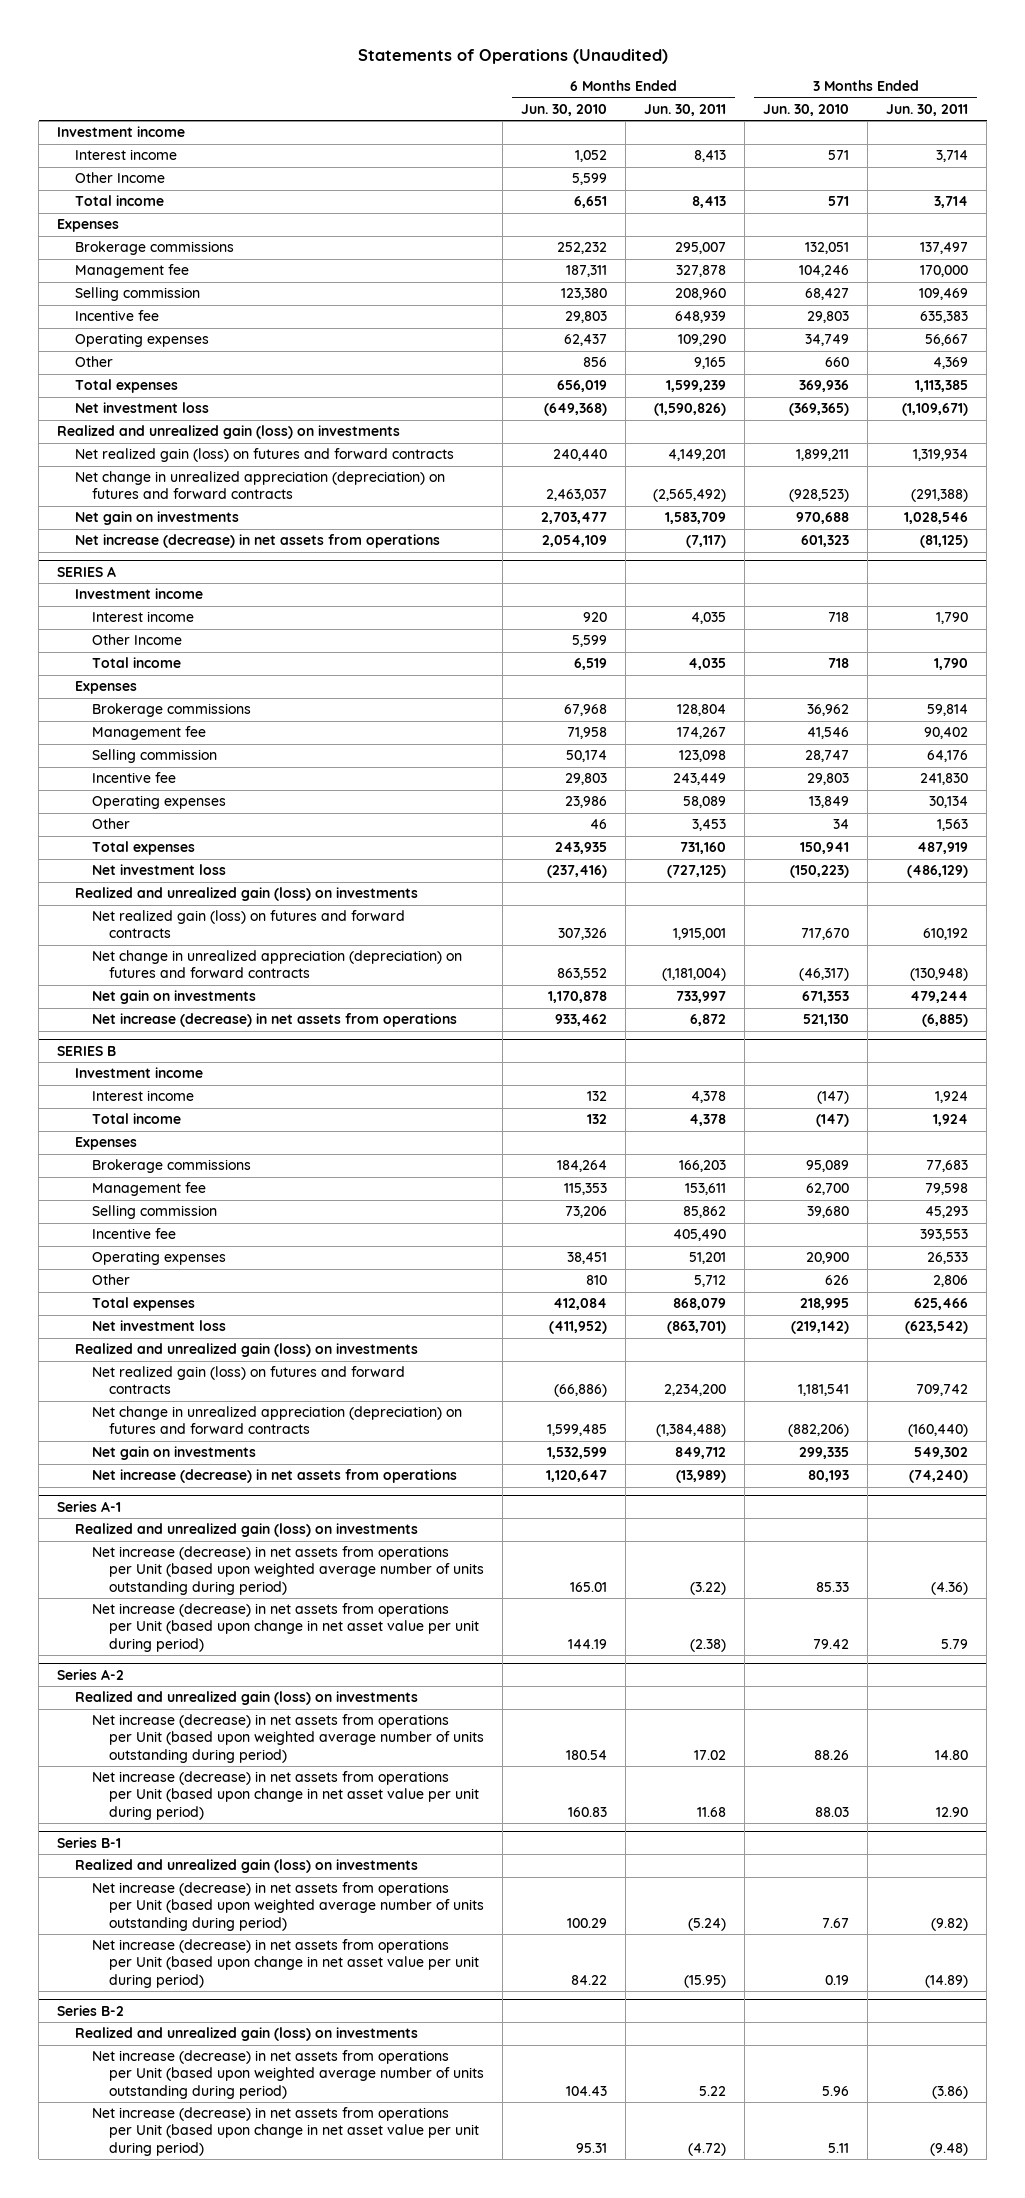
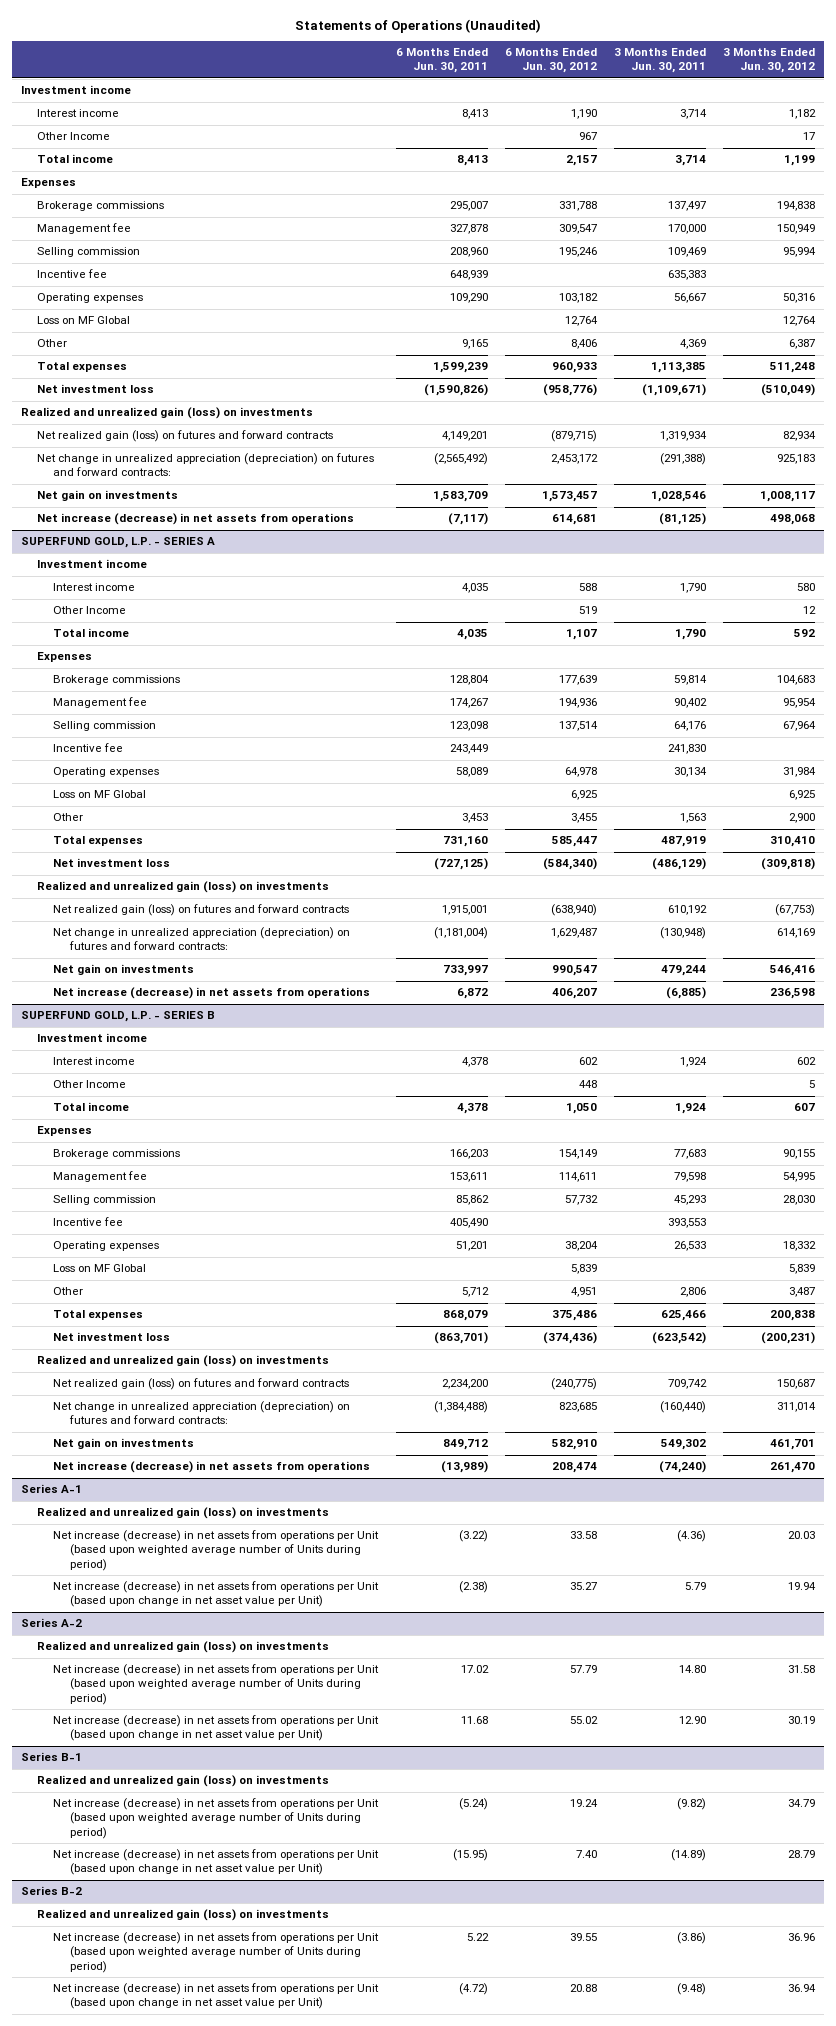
[521,103,608,116] Jun. 30, 2010 -> none
[763,103,850,116] Jun. 30, 2010 -> none
none -> [504,48,597,74] 6 Months Ended Jun. 30, 2012
none -> [723,48,816,74] 3 Months Ended Jun. 30, 2012
none -> [36,316,130,325] Loss on MF Global
[74,471,445,500] Net change in unrealized appreciation (depreciation) on futures and forward contracts -> [36,453,374,477] Net change in unrealized appreciation (depreciation) on futures and forward contracts:
[57,565,117,577] SERIES A -> none
none -> [20,537,215,549] SUPERFUND GOLD, L.P. - SERIES A
none -> [53,790,147,799] Loss on MF Global
[91,950,462,979] Net change in unrealized appreciation (depreciation) on futures and forward contracts -> [53,927,351,951] Net change in unrealized appreciation (depreciation) on futures and forward contracts:
[57,1045,117,1056] SERIES B -> none
none -> [20,1011,215,1023] SUPERFUND GOLD, L.P. - SERIES B
none -> [53,1080,127,1089] Other Income
none -> [53,1264,147,1273] Loss on MF Global
[91,1406,462,1435] Net change in unrealized appreciation (depreciation) on futures and forward contracts -> [53,1401,351,1425] Net change in unrealized appreciation (depreciation) on futures and forward contracts:
[91,1546,485,1595] Net increase (decrease) in net assets from operations per Unit (based upon weighted average number of units outstanding during period) -> [53,1530,380,1571] Net increase (decrease) in net assets from operations per Unit (based upon weighted average number of Units during period)
[91,1603,480,1652] Net increase (decrease) in net assets from operations per Unit (based upon change in net asset value per unit during period) -> [53,1581,380,1608] Net increase (decrease) in net assets from operations per Unit (based upon change in net asset value per Unit)
[91,1714,485,1763] Net increase (decrease) in net assets from operations per Unit (based upon weighted average number of units outstanding during period) -> [53,1664,380,1705] Net increase (decrease) in net assets from operations per Unit (based upon weighted average number of Units during period)
[91,1771,480,1820] Net increase (decrease) in net assets from operations per Unit (based upon change in net asset value per unit during period) -> [53,1715,380,1742] Net increase (decrease) in net assets from operations per Unit (based upon change in net asset value per Unit)
[91,1882,485,1931] Net increase (decrease) in net assets from operations per Unit (based upon weighted average number of units outstanding during period) -> [53,1798,380,1839] Net increase (decrease) in net assets from operations per Unit (based upon weighted average number of Units during period)
[91,1939,480,1988] Net increase (decrease) in net assets from operations per Unit (based upon change in net asset value per unit during period) -> [53,1849,380,1876] Net increase (decrease) in net assets from operations per Unit (based upon change in net asset value per Unit)
[91,2050,485,2099] Net increase (decrease) in net assets from operations per Unit (based upon weighted average number of units outstanding during period) -> [53,1932,380,1973] Net increase (decrease) in net assets from operations per Unit (based upon weighted average number of Units during period)
[91,2107,480,2156] Net increase (decrease) in net assets from operations per Unit (based upon change in net asset value per unit during period) -> [53,1983,380,2010] Net increase (decrease) in net assets from operations per Unit (based upon change in net asset value per Unit)

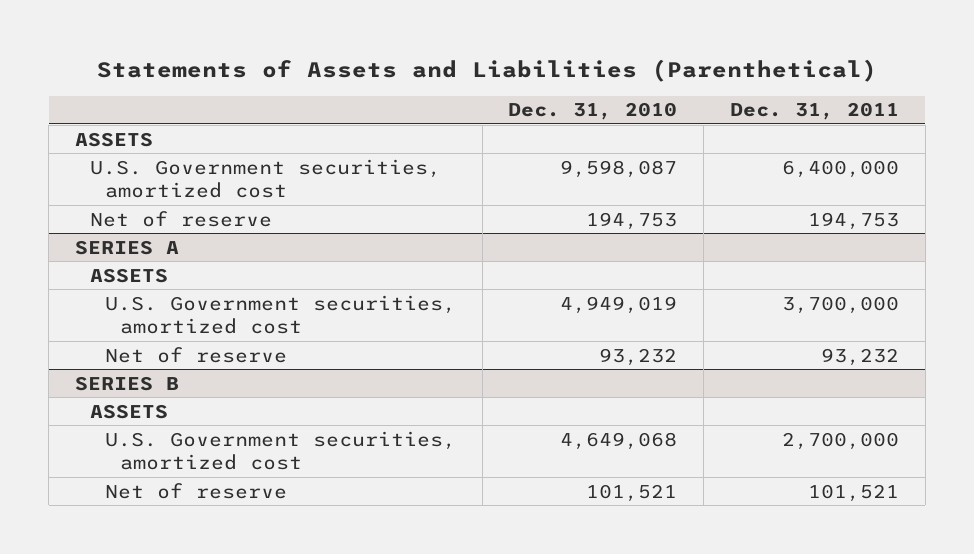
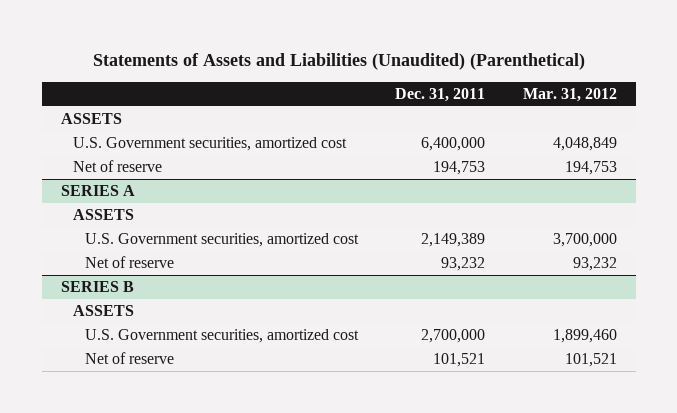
[97,59,878,83] Statements of Assets and Liabilities (Parenthetical) -> [92,53,585,71] Statements of Assets and Liabilities (Unaudited) (Parenthetical)
[508,102,678,121] Dec. 31, 2010 -> none
none -> [522,88,617,103] Mar. 31, 2012
[782,295,900,314] 3,700,000 -> [421,232,486,247] 2,149,389

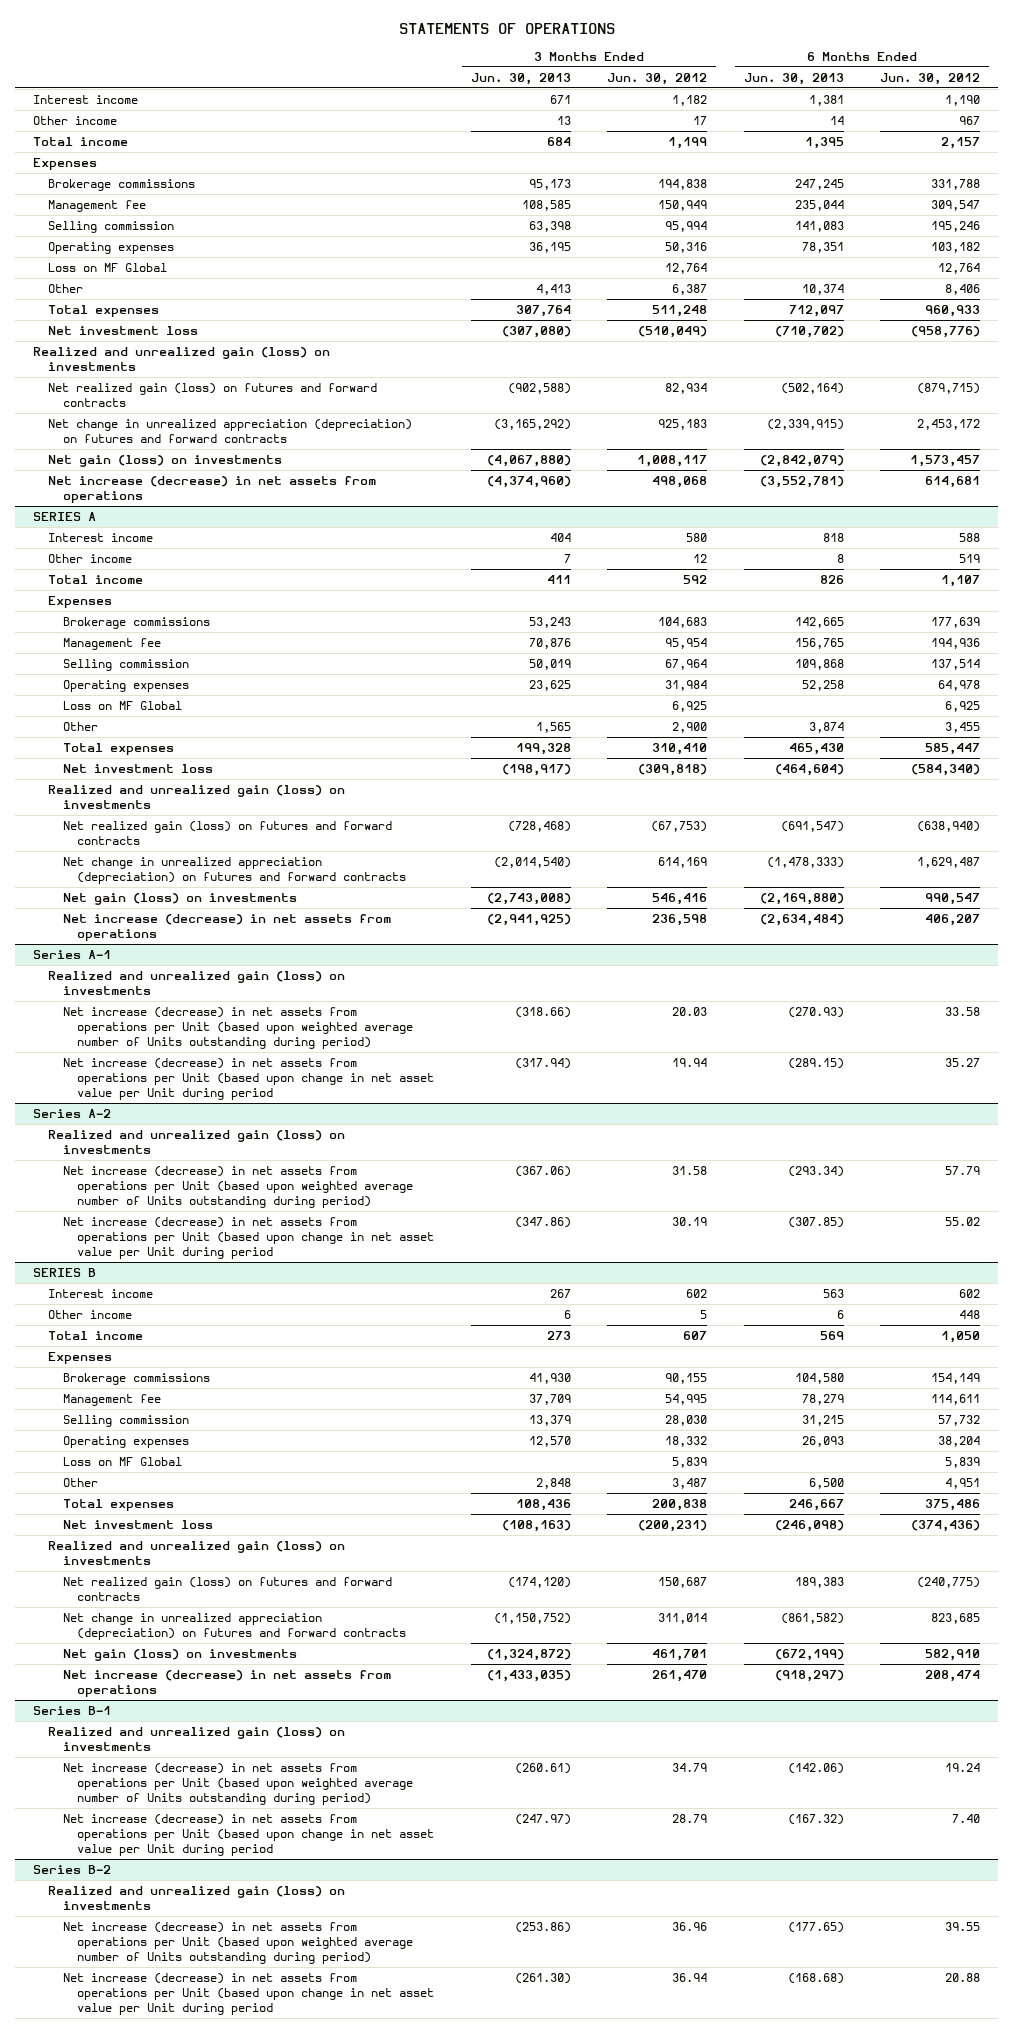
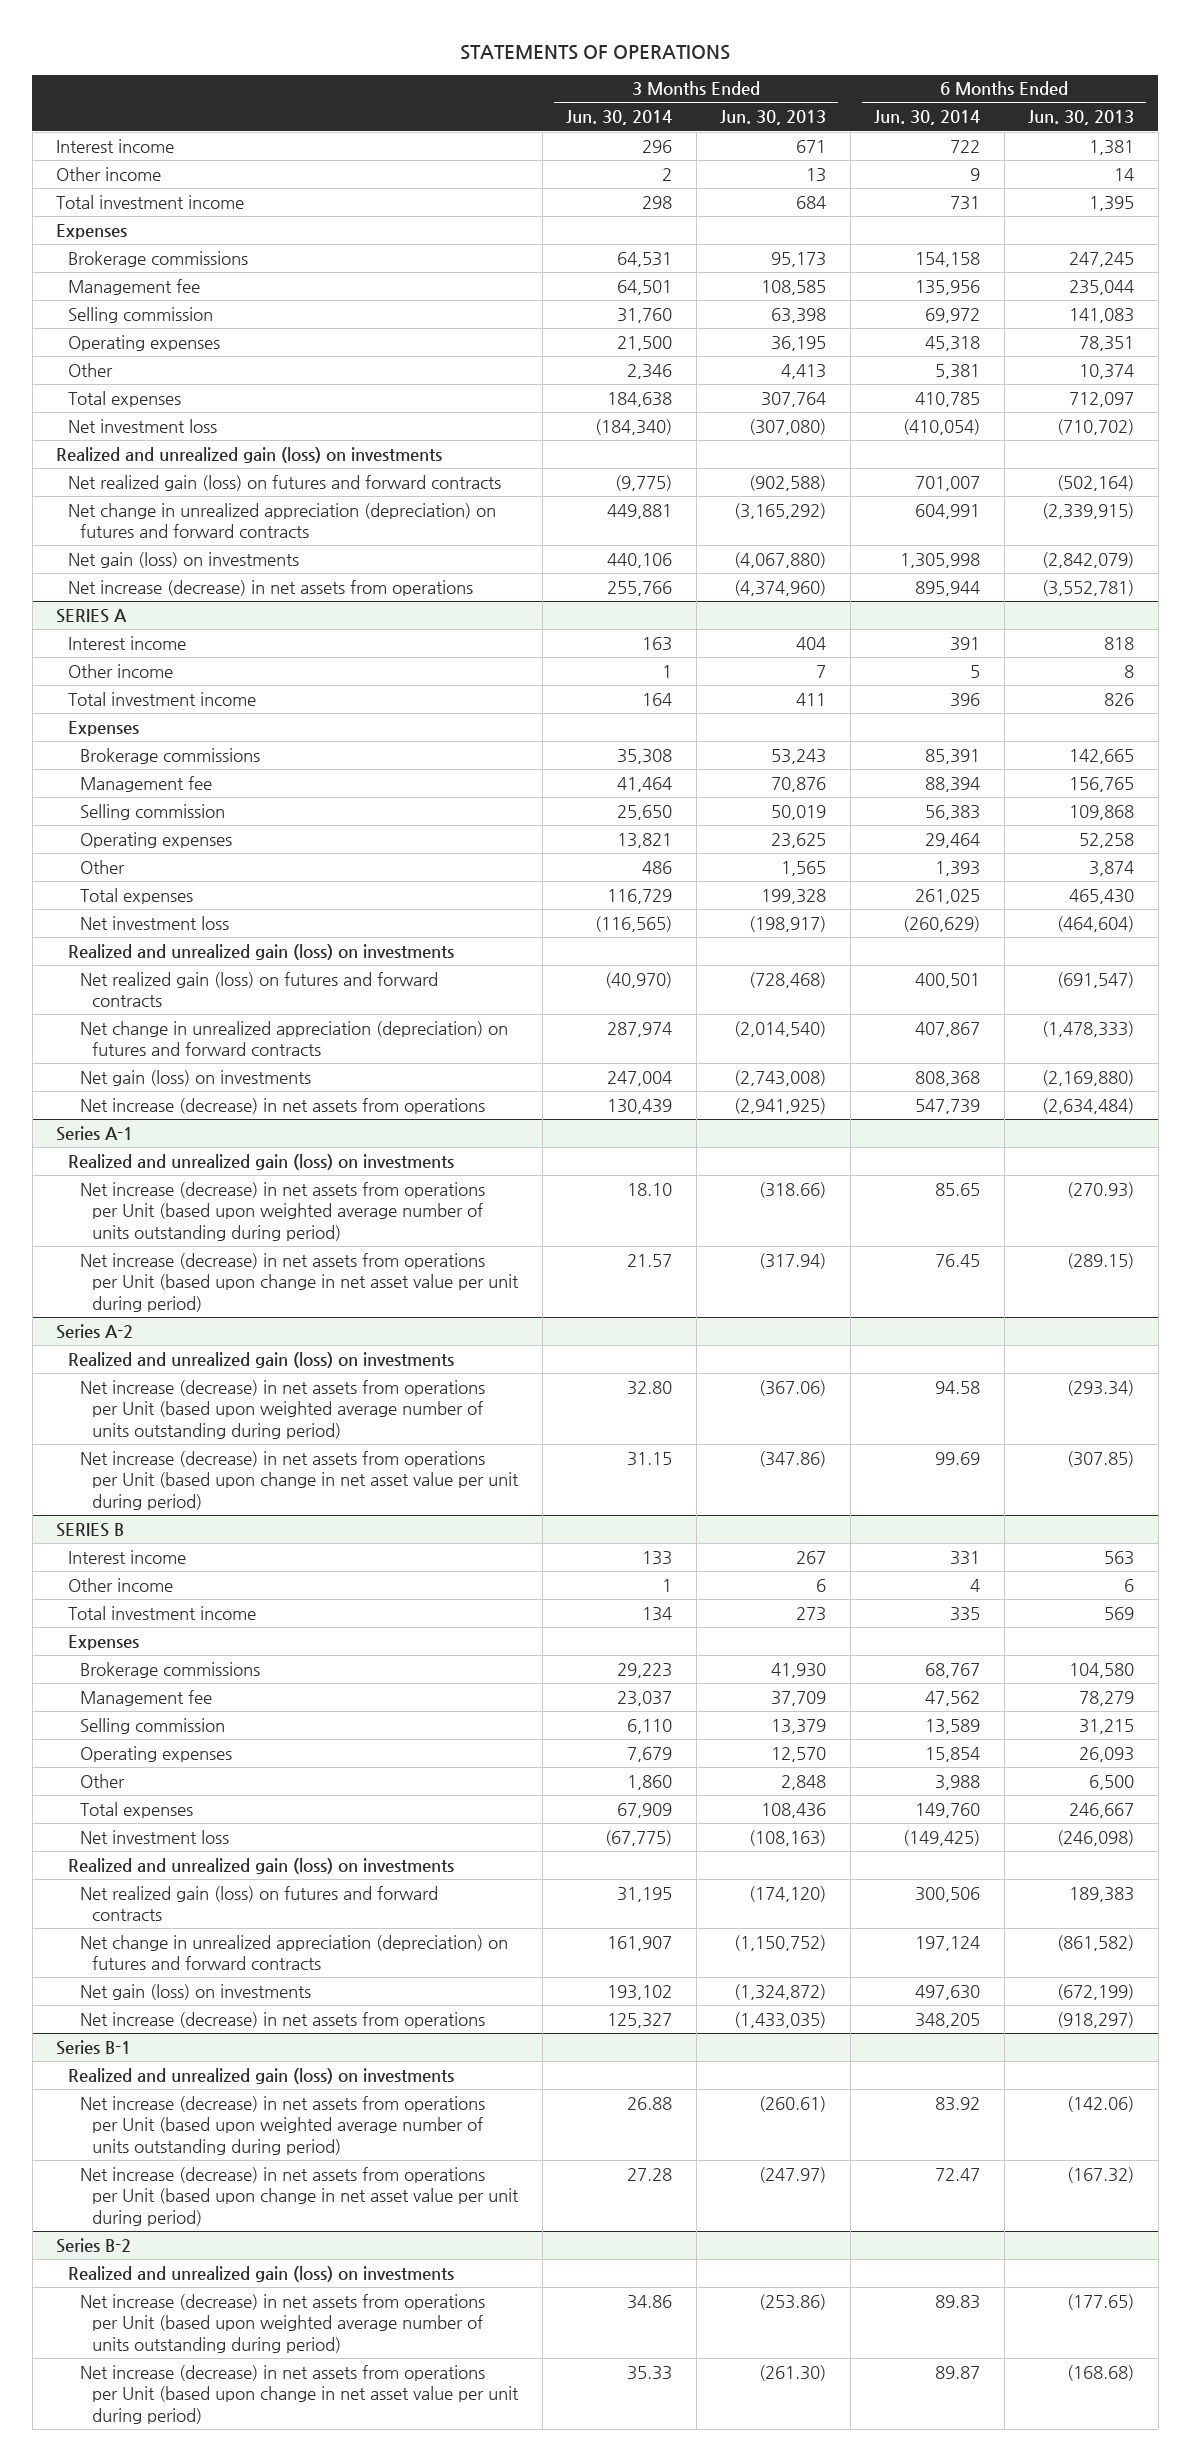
[607,72,708,85] Jun. 30, 2012 -> none
[879,72,980,85] Jun. 30, 2012 -> none
none -> [566,110,673,126] Jun. 30, 2014
none -> [874,110,981,126] Jun. 30, 2014
[33,136,129,146] Total income -> [56,194,245,209] Total investment income
[48,262,168,272] Loss on MF Global -> none
[48,574,144,584] Total income -> [68,691,257,706] Total investment income
[62,700,182,710] Loss on MF Global -> none
[62,1006,414,1050] Net increase (decrease) in net assets from operations per Unit (based upon weighted average number of Units outstanding during period) -> [80,1181,486,1241] Net increase (decrease) in net assets from operations per Unit (based upon weighted average number of units outstanding during period)
[62,1057,435,1101] Net increase (decrease) in net assets from operations per Unit (based upon change in net asset value per Unit during period -> [80,1252,520,1312] Net increase (decrease) in net assets from operations per Unit (based upon change in net asset value per unit during period)
[62,1165,414,1209] Net increase (decrease) in net assets from operations per Unit (based upon weighted average number of Units outstanding during period) -> [80,1379,486,1439] Net increase (decrease) in net assets from operations per Unit (based upon weighted average number of units outstanding during period)
[62,1216,435,1260] Net increase (decrease) in net assets from operations per Unit (based upon change in net asset value per Unit during period -> [80,1450,520,1510] Net increase (decrease) in net assets from operations per Unit (based upon change in net asset value per unit during period)
[48,1330,144,1340] Total income -> [68,1605,257,1620] Total investment income
[62,1456,182,1466] Loss on MF Global -> none
[62,1762,414,1806] Net increase (decrease) in net assets from operations per Unit (based upon weighted average number of Units outstanding during period) -> [80,2095,486,2155] Net increase (decrease) in net assets from operations per Unit (based upon weighted average number of units outstanding during period)
[62,1813,435,1857] Net increase (decrease) in net assets from operations per Unit (based upon change in net asset value per Unit during period -> [80,2166,520,2226] Net increase (decrease) in net assets from operations per Unit (based upon change in net asset value per unit during period)
[62,1921,414,1965] Net increase (decrease) in net assets from operations per Unit (based upon weighted average number of Units outstanding during period) -> [80,2293,486,2353] Net increase (decrease) in net assets from operations per Unit (based upon weighted average number of units outstanding during period)
[62,1972,435,2016] Net increase (decrease) in net assets from operations per Unit (based upon change in net asset value per Unit during period -> [80,2364,520,2424] Net increase (decrease) in net assets from operations per Unit (based upon change in net asset value per unit during period)

